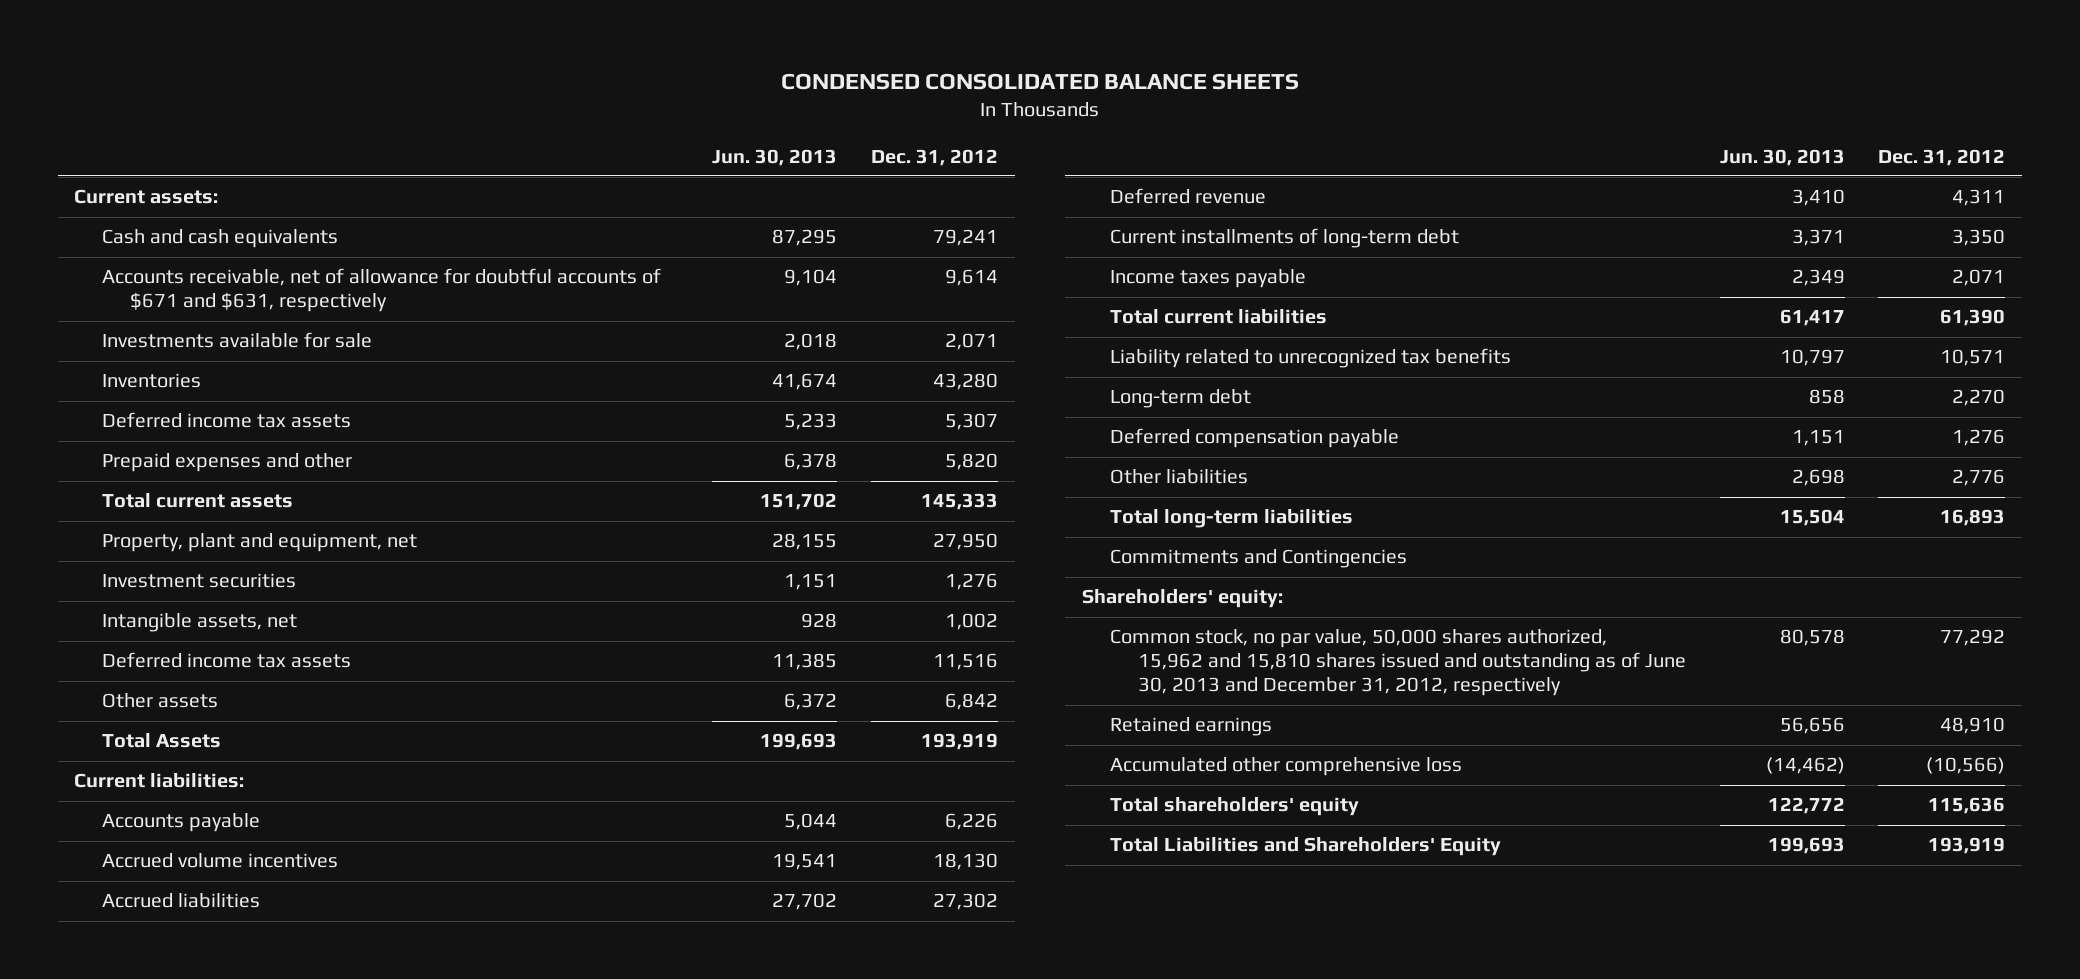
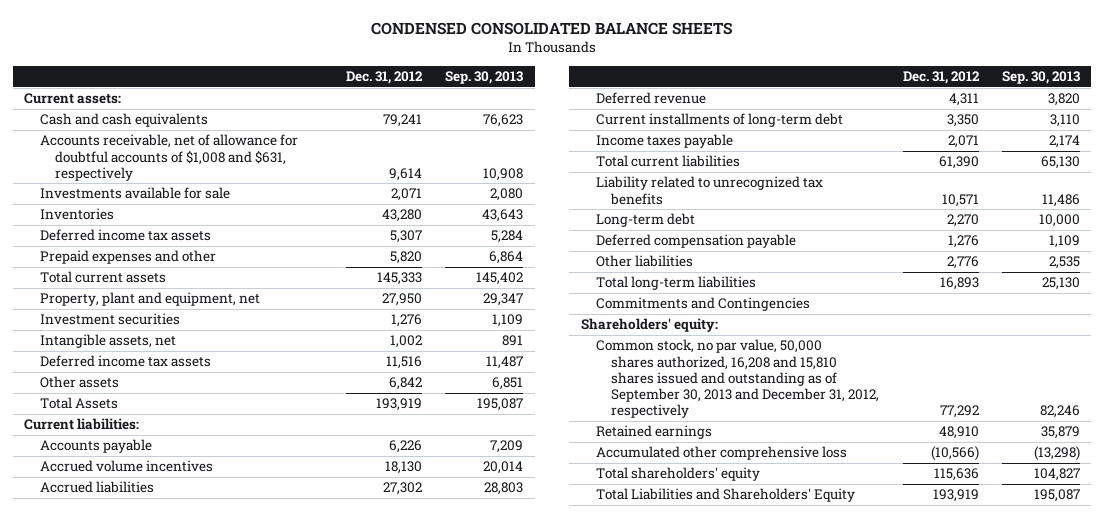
[712,148,838,166] Jun. 30, 2013 -> none
none -> [445,71,524,85] Sep. 30, 2013
[102,268,662,313] Accounts receivable, net of allowance for doubtful accounts of $671 and $631, respectively -> [39,134,298,181] Accounts receivable, net of allowance for doubtful accounts of $1,008 and $631, respectively
[1109,629,1686,697] Common stock, no par value, 50,000 shares authorized, 15,962 and 15,810 shares issued and outstanding as of June 30, 2013 and December 31, 2012, respectively -> [596,339,880,419] Common stock, no par value, 50,000 shares authorized, 16,208 and 15,810 shares issued and outstanding as of September 30, 2013 and December 31, 2012, respectively

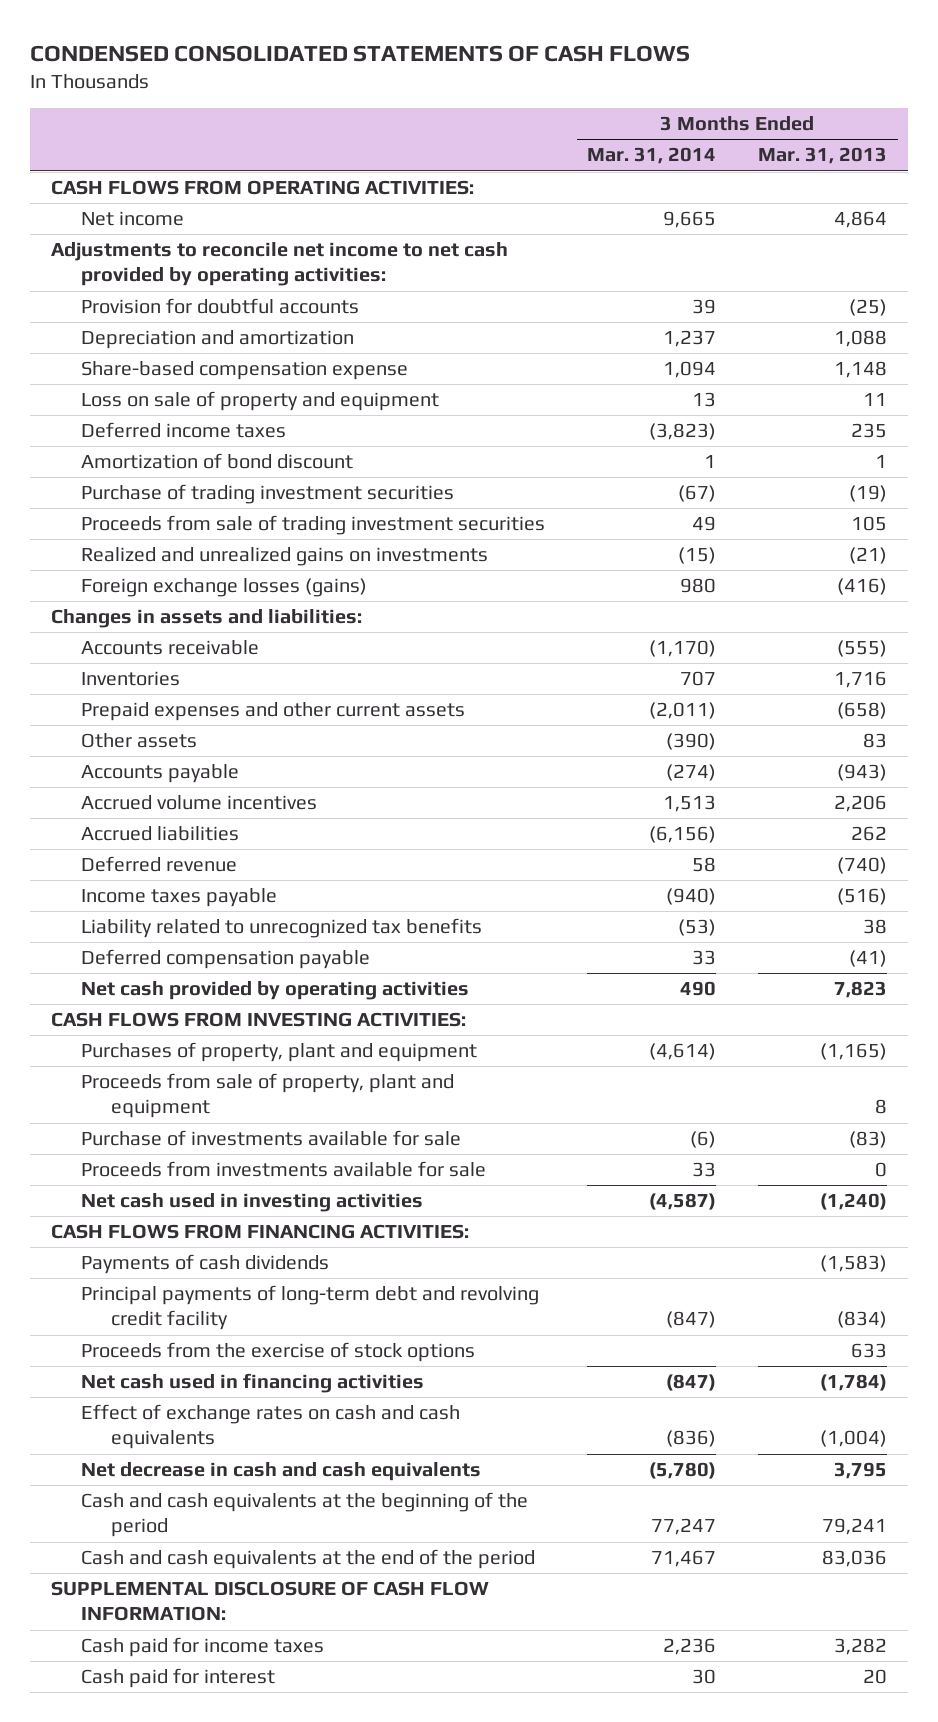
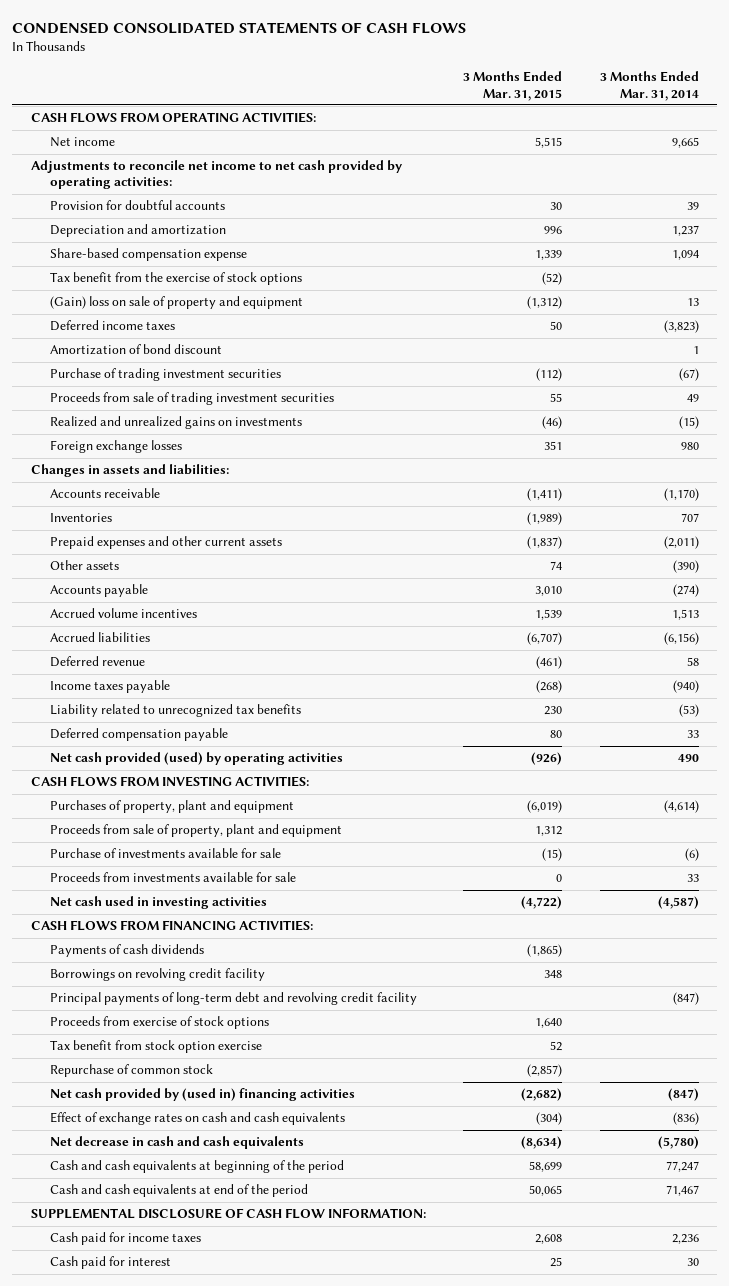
[758,147,888,165] Mar. 31, 2013 -> none
none -> [463,71,563,101] 3 Months Ended Mar. 31, 2015
none -> [49,272,302,286] Tax benefit from the exercise of stock options
[81,391,440,412] Loss on sale of property and equipment -> [49,296,303,310] (Gain) loss on sale of property and equipment
[81,578,368,598] Foreign exchange losses (gains) -> [49,440,182,454] Foreign exchange losses
[81,981,470,1001] Net cash provided by operating activities -> [49,752,343,766] Net cash provided (used) by operating activities
none -> [49,968,265,982] Borrowings on revolving credit facility
[81,1342,476,1363] Proceeds from the exercise of stock options -> [49,1016,269,1030] Proceeds from exercise of stock options
none -> [49,1040,262,1054] Tax benefit from stock option exercise
none -> [49,1064,213,1078] Repurchase of common stock
[81,1373,425,1394] Net cash used in financing activities -> [49,1088,355,1102] Net cash provided by (used in) financing activities
[81,1492,529,1538] Cash and cash equivalents at the beginning of the period -> [49,1160,344,1174] Cash and cash equivalents at beginning of the period
[81,1549,536,1570] Cash and cash equivalents at the end of the period -> [49,1184,308,1198] Cash and cash equivalents at end of the period

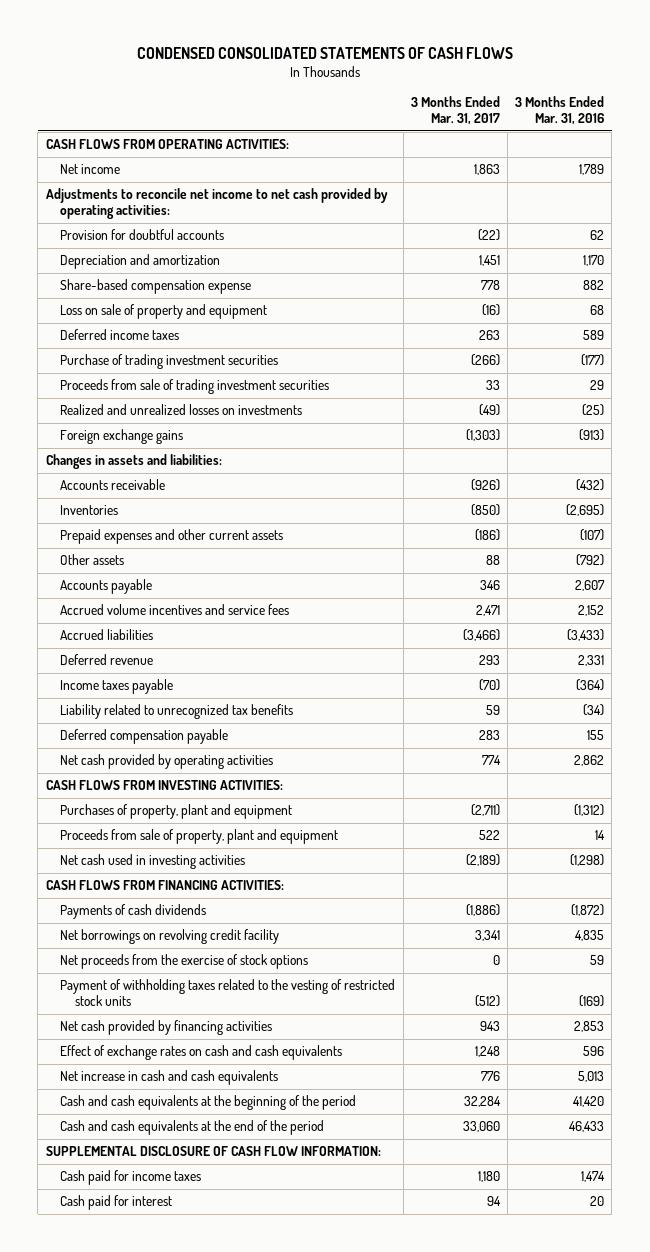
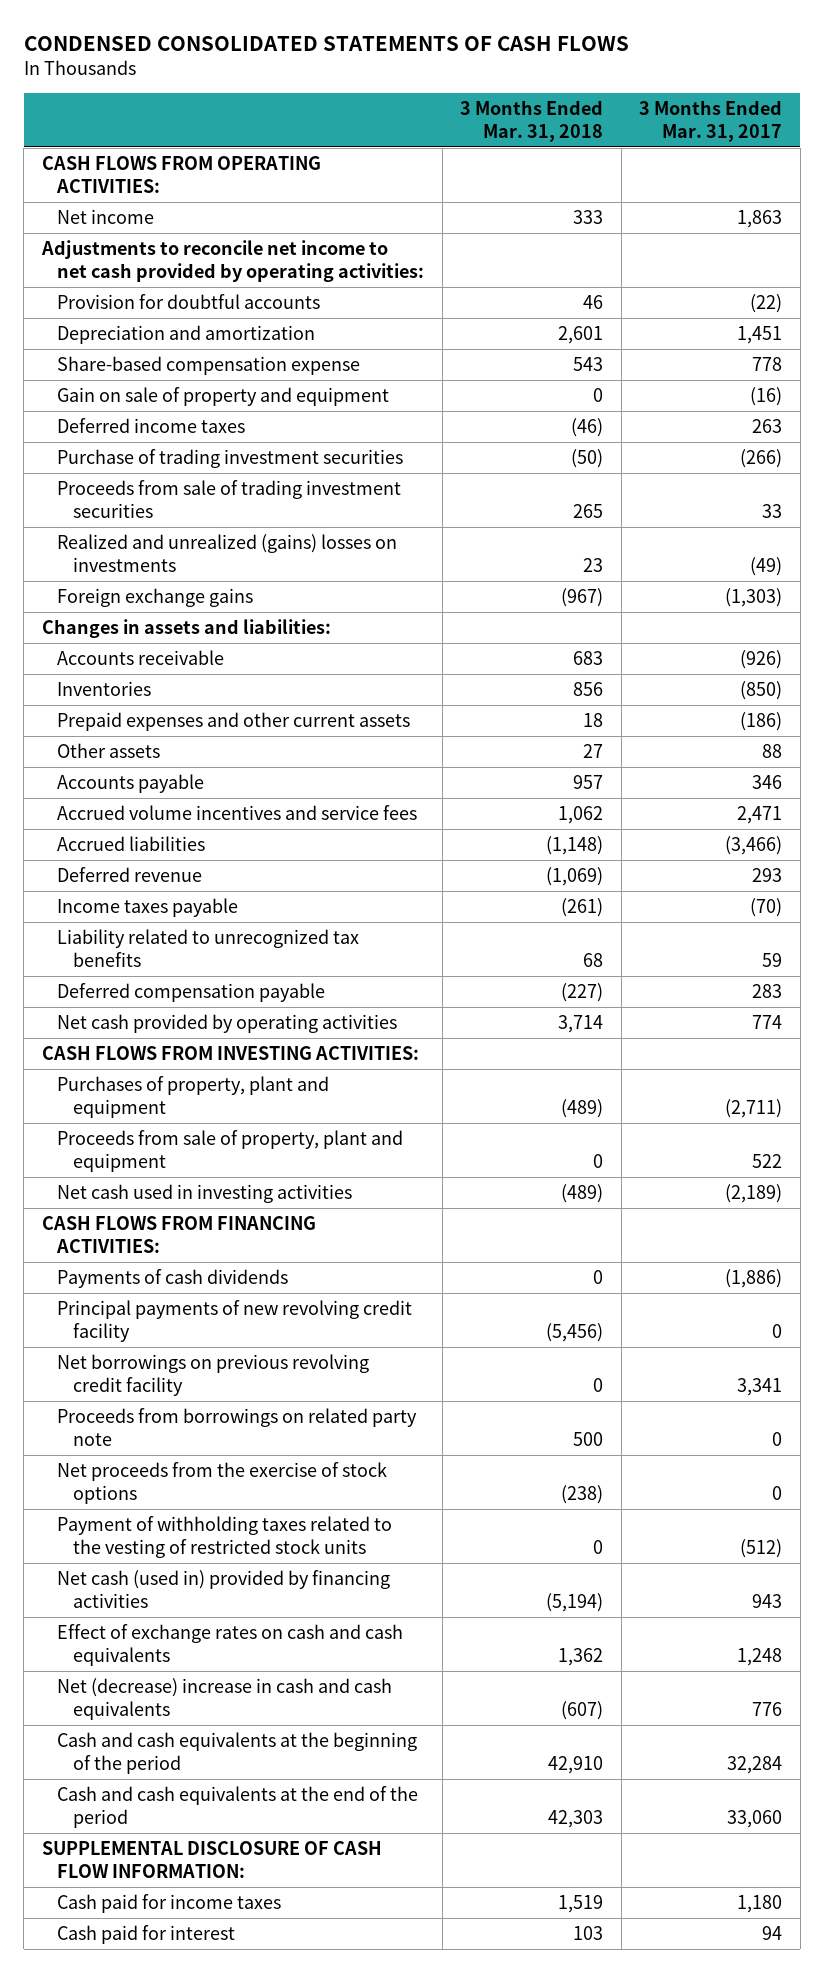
[514,96,604,125] 3 Months Ended Mar. 31, 2016 -> none
none -> [460,99,604,142] 3 Months Ended Mar. 31, 2018
[60,304,268,320] Loss on sale of property and equipment -> [57,386,390,406] Gain on sale of property and equipment
[60,404,303,416] Realized and unrealized losses on investments -> [57,533,398,572] Realized and unrealized (gains) losses on investments
none -> [57,1299,413,1342] Principal payments of new revolving credit facility
[60,929,280,945] Net borrowings on revolving credit facility -> [57,1353,370,1396] Net borrowings on previous revolving credit facility
none -> [57,1407,418,1446] Proceeds from borrowings on related party note
[60,1020,273,1036] Net cash provided by financing activities -> [57,1569,391,1608] Net cash (used in) provided by financing activities
[60,1070,279,1086] Net increase in cash and cash equivalents -> [57,1677,393,1720] Net (decrease) increase in cash and cash equivalents

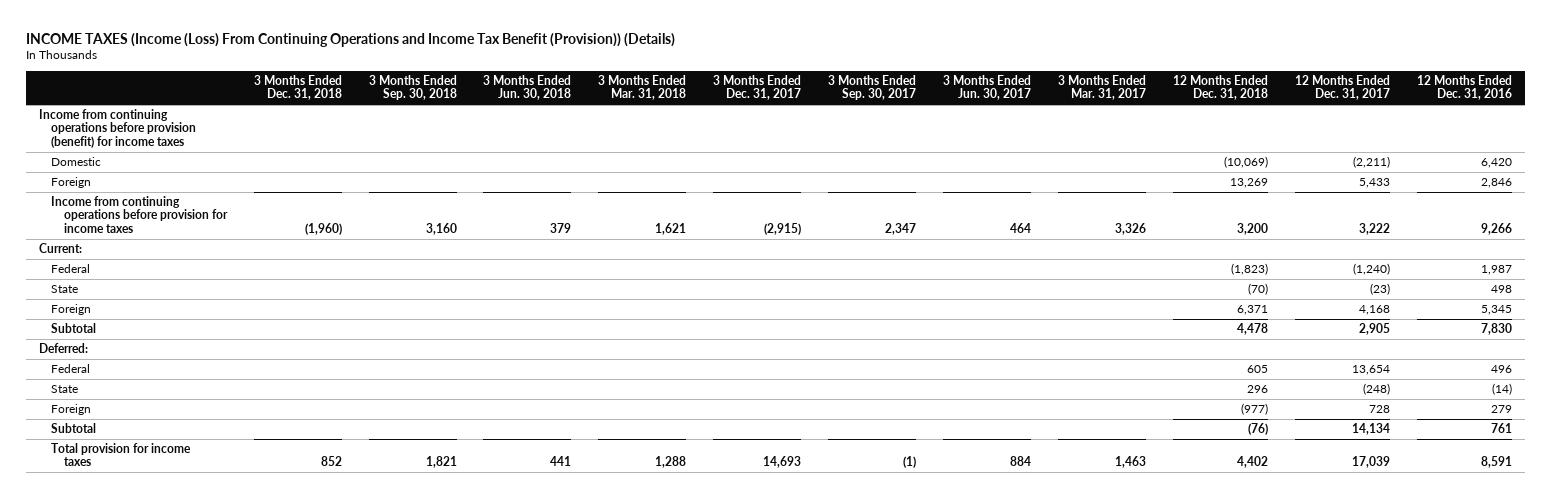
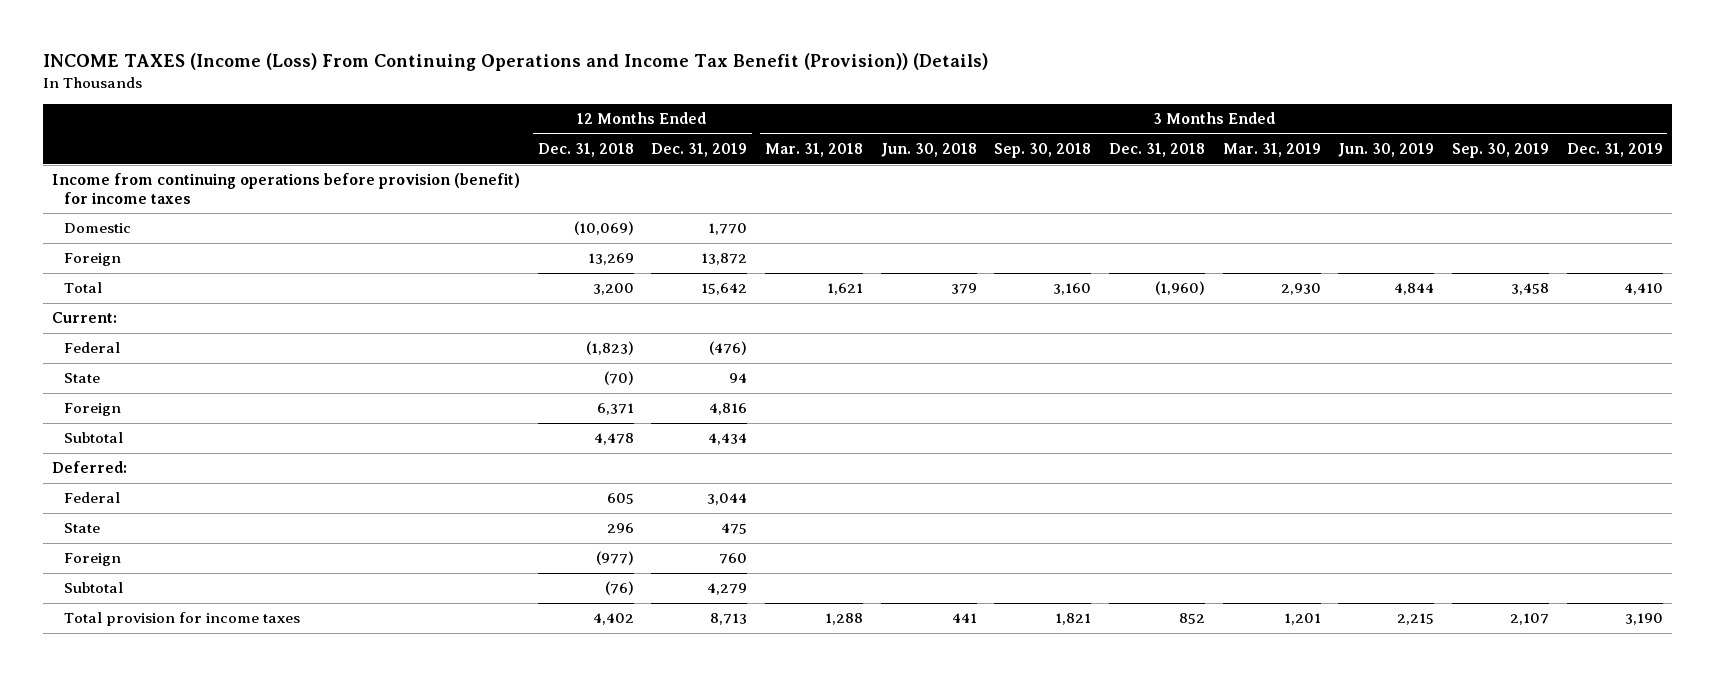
[713,75,802,101] 3 Months Ended Dec. 31, 2017 -> none
[828,75,917,101] 3 Months Ended Sep. 30, 2017 -> none
[943,75,1032,101] 3 Months Ended Jun. 30, 2017 -> none
[1057,75,1146,101] 3 Months Ended Mar. 31, 2017 -> none
[1294,75,1390,101] 12 Months Ended Dec. 31, 2017 -> none
[1416,75,1512,101] 12 Months Ended Dec. 31, 2016 -> none
none -> [651,143,748,158] Dec. 31, 2019
none -> [1222,143,1321,158] Mar. 31, 2019
none -> [1338,143,1435,158] Jun. 30, 2019
none -> [1452,143,1550,159] Sep. 30, 2019
none -> [1566,143,1663,158] Dec. 31, 2019
[51,196,228,233] Income from continuing operations before provision for income taxes -> [63,282,102,294] Total

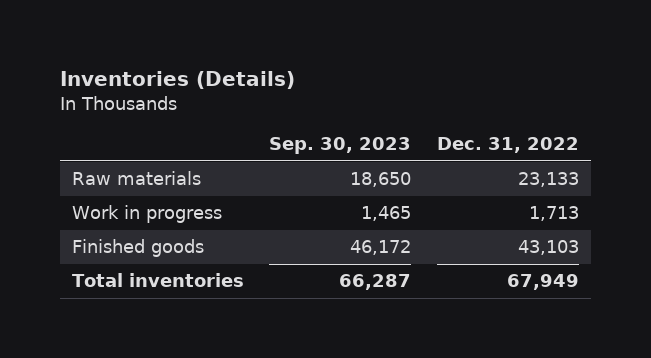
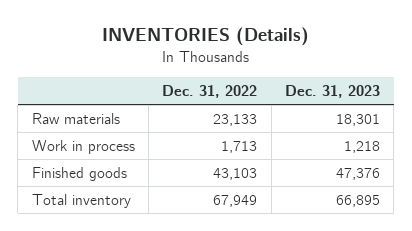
[59,71,295,90] Inventories (Details) -> [101,27,309,47] INVENTORIES (Details)
[269,137,412,155] Sep. 30, 2023 -> none
none -> [284,84,380,98] Dec. 31, 2023
[72,205,223,224] Work in progress -> [31,139,135,154] Work in process
[72,273,245,288] Total inventories -> [31,193,131,208] Total inventory

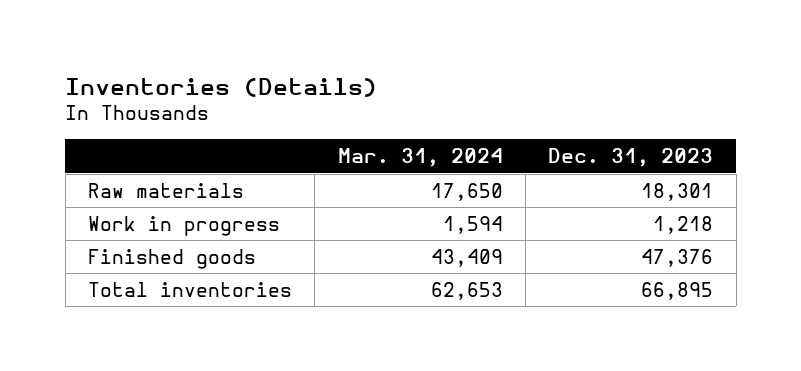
[101,27,309,47] INVENTORIES (Details) -> [65,77,378,97] Inventories (Details)
[162,84,258,98] Dec. 31, 2022 -> none
none -> [337,148,503,168] Mar. 31, 2024
[31,139,135,154] Work in process -> [88,215,281,236] Work in progress
[31,193,131,208] Total inventory -> [88,281,293,297] Total inventories

